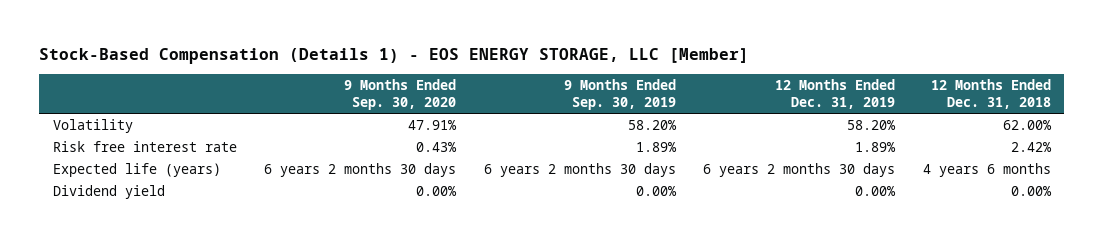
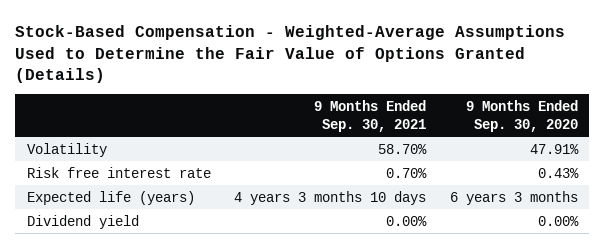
[39,48,750,65] Stock-Based Compensation (Details 1) - EOS ENERGY STORAGE, LLC [Member] -> [15,25,566,84] Stock-Based Compensation - Weighted-Average Assumptions Used to Determine the Fair Value of Options Granted (Details)
[563,78,676,111] 9 Months Ended Sep. 30, 2019 -> none
[775,78,896,110] 12 Months Ended Dec. 31, 2019 -> none
[930,78,1051,110] 12 Months Ended Dec. 31, 2018 -> none
none -> [314,99,427,132] 9 Months Ended Sep. 30, 2021
[264,162,457,177] 6 years 2 months 30 days -> [449,190,578,205] 6 years 3 months

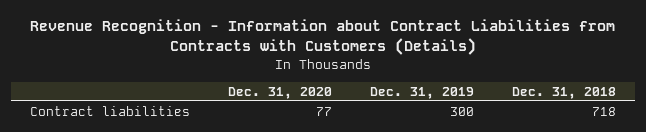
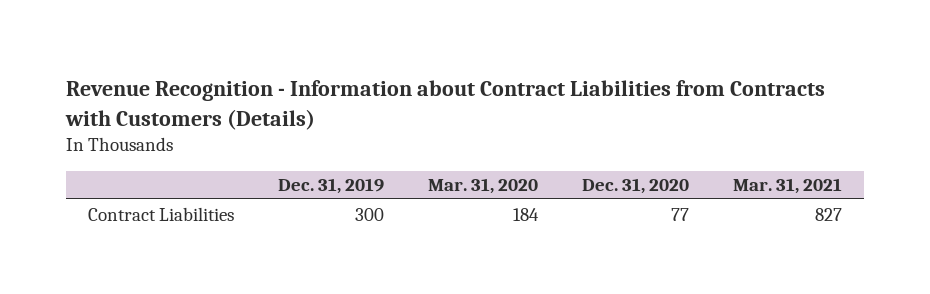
[511,86,616,99] Dec. 31, 2018 -> none
none -> [428,178,539,195] Mar. 31, 2020
none -> [732,178,842,195] Mar. 31, 2021
[30,106,191,117] Contract liabilities -> [88,206,235,221] Contract Liabilities

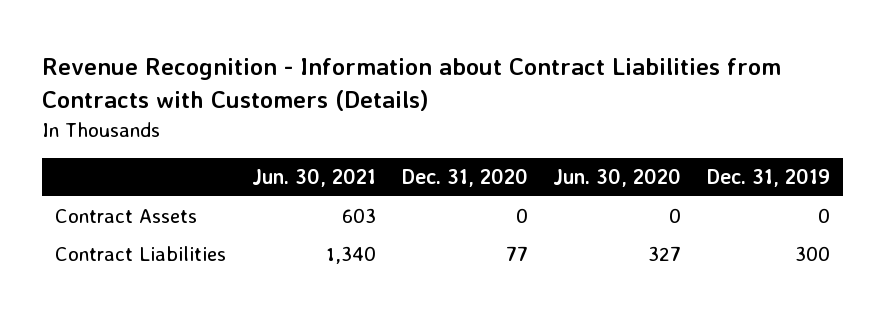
[428,178,539,195] Mar. 31, 2020 -> none
[732,178,842,195] Mar. 31, 2021 -> none
none -> [251,168,376,188] Jun. 30, 2021
none -> [553,168,682,188] Jun. 30, 2020
none -> [55,209,198,224] Contract Assets

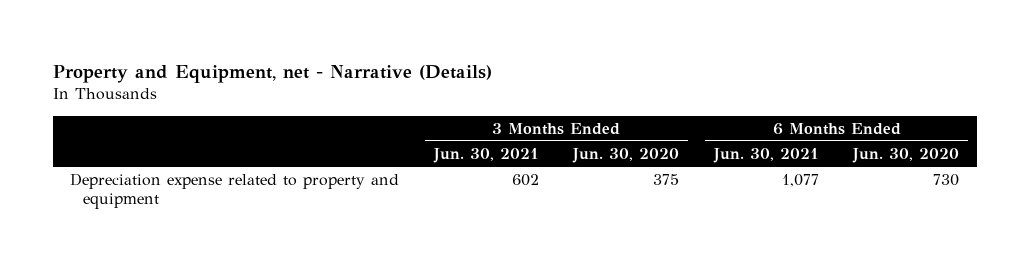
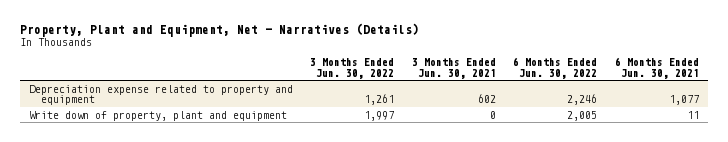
[52,64,492,83] Property and Equipment, net - Narrative (Details) -> [20,22,420,37] Property, Plant and Equipment, Net - Narratives (Details)
[572,148,680,164] Jun. 30, 2020 -> none
[852,148,960,164] Jun. 30, 2020 -> none
none -> [310,58,395,79] 3 Months Ended Jun. 30, 2022
none -> [513,57,598,79] 6 Months Ended Jun. 30, 2022
none -> [29,110,288,121] Write down of property, plant and equipment

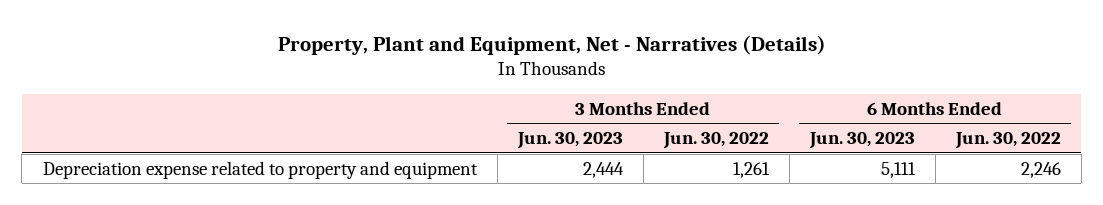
[411,58,496,79] 3 Months Ended Jun. 30, 2021 -> none
[614,57,699,79] 6 Months Ended Jun. 30, 2021 -> none
none -> [516,132,623,150] Jun. 30, 2023
none -> [808,132,915,150] Jun. 30, 2023
[29,110,288,121] Write down of property, plant and equipment -> none

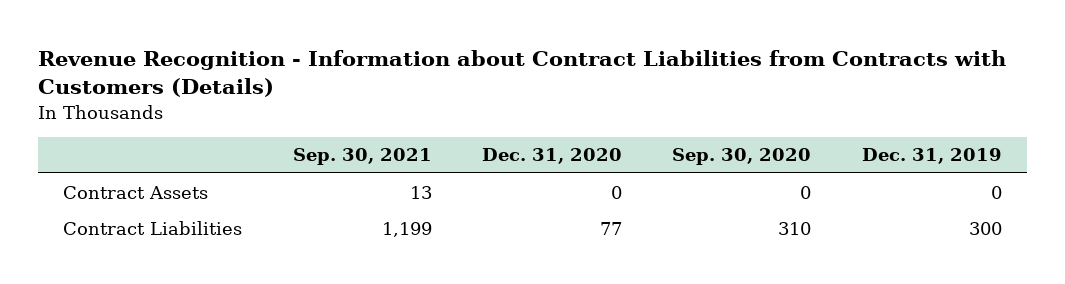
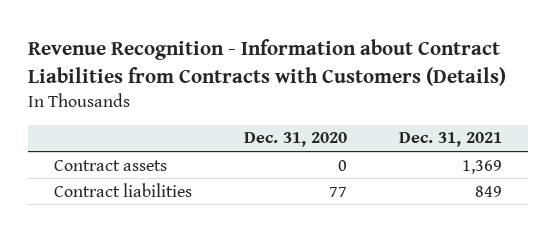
[292,148,432,166] Sep. 30, 2021 -> none
[672,148,812,166] Sep. 30, 2020 -> none
[861,148,1002,165] Dec. 31, 2019 -> none
none -> [399,132,503,148] Dec. 31, 2021
[63,185,209,199] Contract Assets -> [53,159,167,171] Contract assets
[63,220,243,235] Contract Liabilities -> [53,182,192,197] Contract liabilities

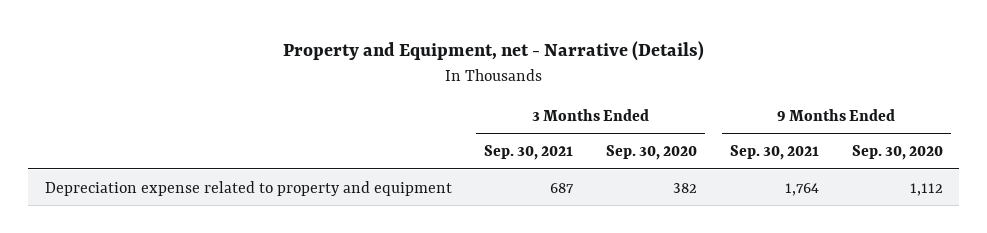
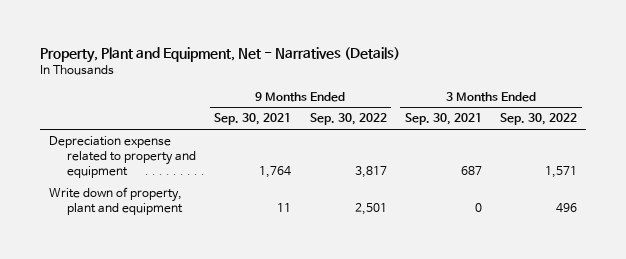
[282,41,704,62] Property and Equipment, net - Narrative (Details) -> [40,47,401,64] Property, Plant and Equipment, Net - Narratives (Details)
[606,145,698,161] Sep. 30, 2020 -> none
[851,145,943,161] Sep. 30, 2020 -> none
none -> [309,113,387,126] Sep. 30, 2022
none -> [500,113,578,126] Sep. 30, 2022
none -> [49,187,184,216] Write down of property, plant and equipment

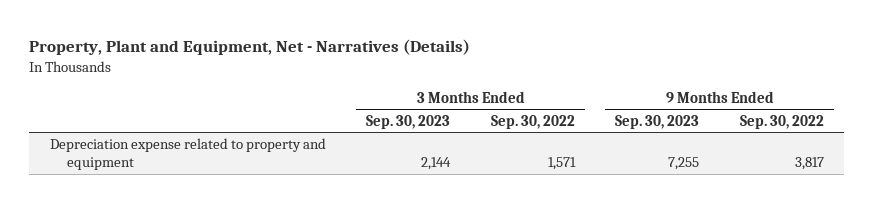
[214,113,292,126] Sep. 30, 2021 -> none
[404,113,482,126] Sep. 30, 2021 -> none
none -> [366,114,451,129] Sep. 30, 2023
none -> [615,114,700,129] Sep. 30, 2023
[49,187,184,216] Write down of property, plant and equipment -> none

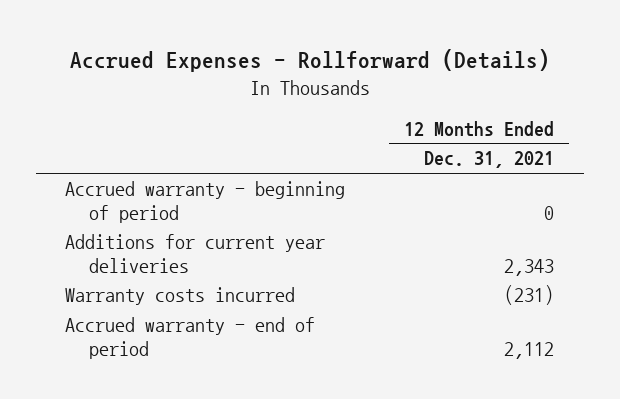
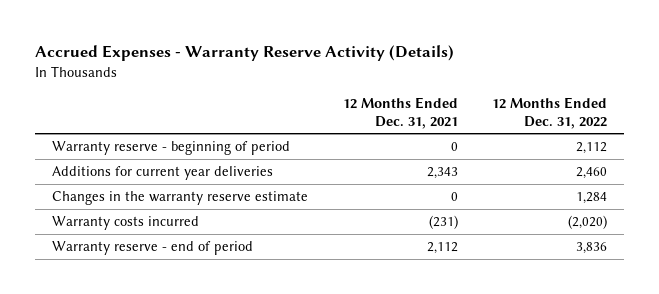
[69,48,550,72] Accrued Expenses - Rollforward (Details) -> [34,45,454,62] Accrued Expenses - Warranty Reserve Activity (Details)
none -> [491,97,607,129] 12 Months Ended Dec. 31, 2022
[65,181,346,223] Accrued warranty - beginning of period -> [52,141,291,156] Warranty reserve - beginning of period
none -> [52,191,309,206] Changes in the warranty reserve estimate
[65,317,316,359] Accrued warranty - end of period -> [52,241,254,256] Warranty reserve - end of period

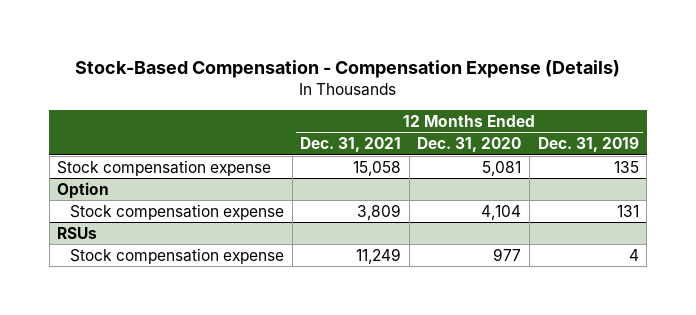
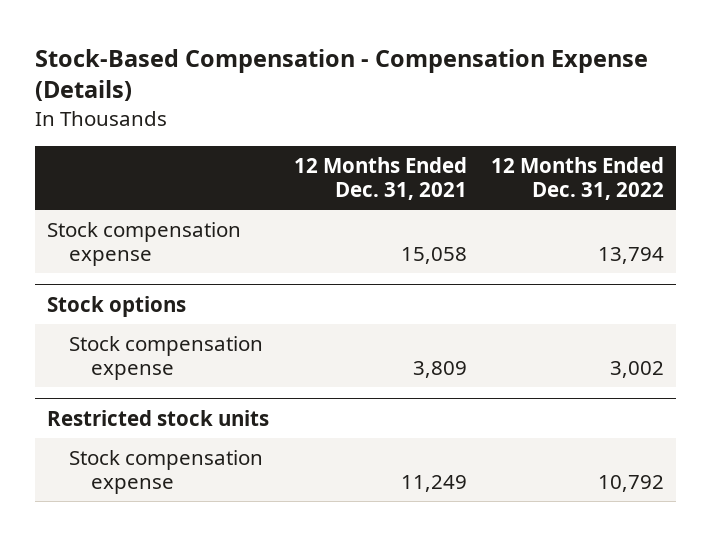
[417,137,522,153] Dec. 31, 2020 -> none
[537,137,639,153] Dec. 31, 2019 -> none
none -> [491,157,665,200] 12 Months Ended Dec. 31, 2022
[57,181,110,199] Option -> [47,296,187,318] Stock options
[57,226,98,239] RSUs -> [47,410,270,427] Restricted stock units

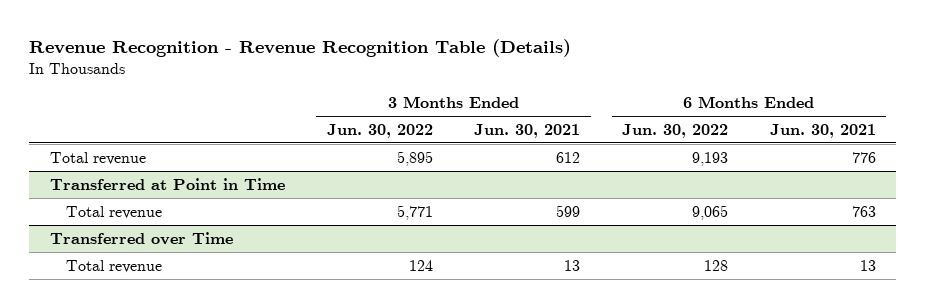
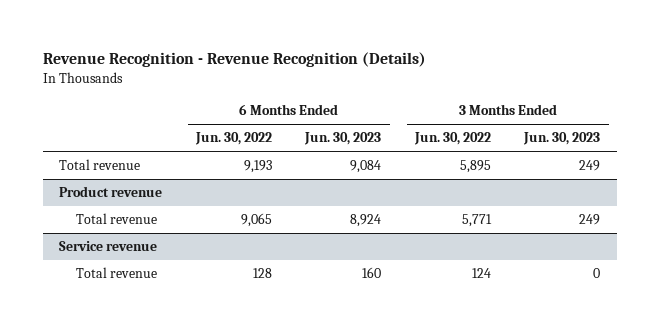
[29,39,572,58] Revenue Recognition - Revenue Recognition Table (Details) -> [42,52,426,68] Revenue Recognition - Revenue Recognition (Details)
[474,123,581,138] Jun. 30, 2021 -> none
[769,123,876,138] Jun. 30, 2021 -> none
none -> [304,132,382,146] Jun. 30, 2023
none -> [523,132,601,146] Jun. 30, 2023
[50,177,286,190] Transferred at Point in Time -> [59,186,163,198] Product revenue
[50,231,234,245] Transferred over Time -> [59,241,158,252] Service revenue

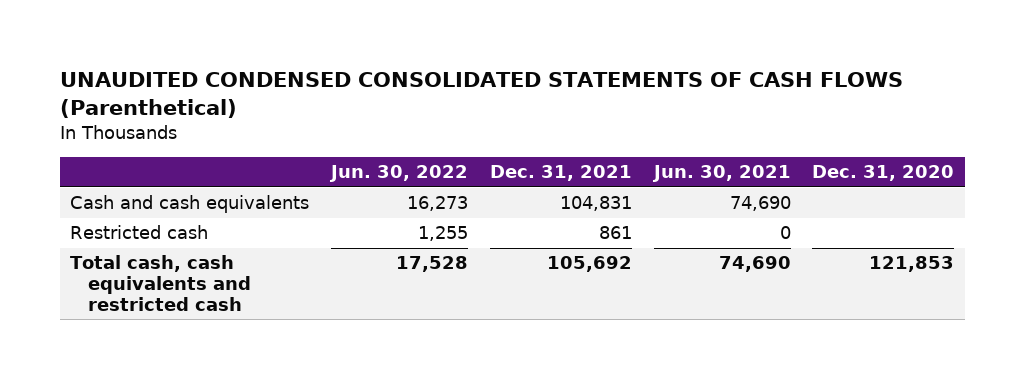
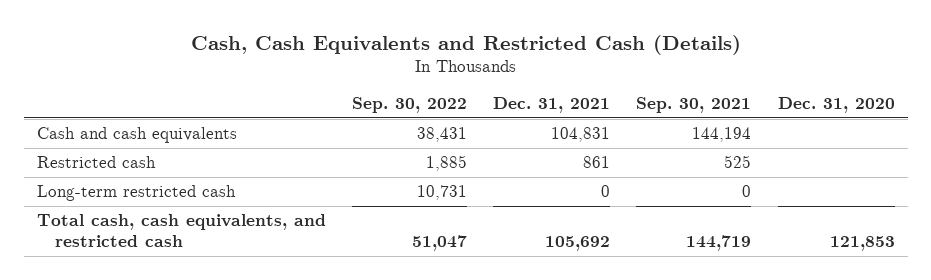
[59,72,903,118] UNAUDITED CONDENSED CONSOLIDATED STATEMENTS OF CASH FLOWS (Parenthetical) -> [190,34,741,55] Cash, Cash Equivalents and Restricted Cash (Details)
[329,165,469,183] Jun. 30, 2022 -> none
[651,165,791,183] Jun. 30, 2021 -> none
none -> [351,97,467,114] Sep. 30, 2022
none -> [636,97,752,114] Sep. 30, 2021
none -> [36,185,236,202] Long-term restricted cash
[70,255,251,311] Total cash, cash equivalents and restricted cash -> [36,214,326,248] Total cash, cash equivalents, and restricted cash

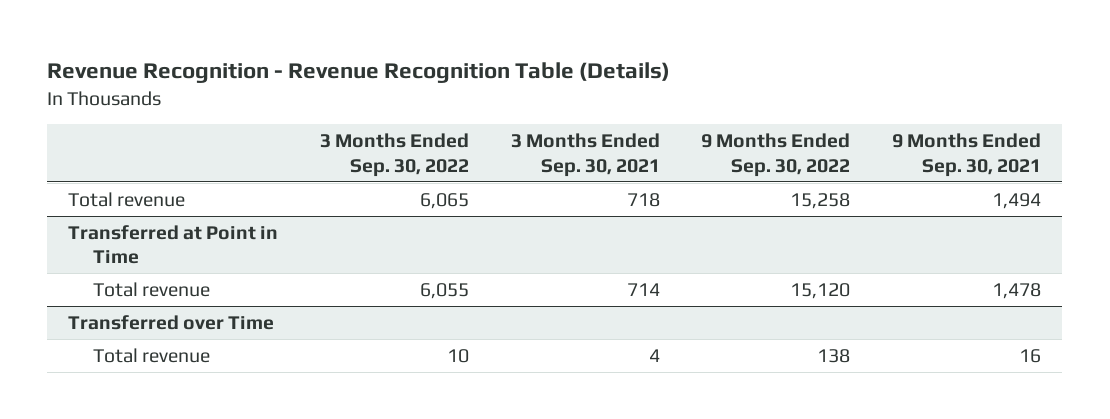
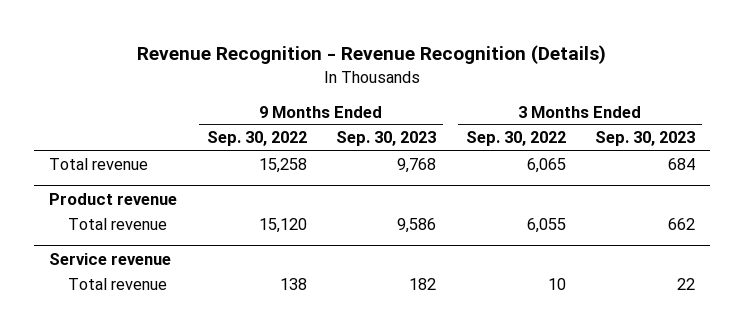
[47,62,671,84] Revenue Recognition - Revenue Recognition Table (Details) -> [137,45,607,65] Revenue Recognition - Revenue Recognition (Details)
[510,133,660,177] 3 Months Ended Sep. 30, 2021 -> none
[892,133,1042,177] 9 Months Ended Sep. 30, 2021 -> none
none -> [336,131,437,147] Sep. 30, 2023
none -> [595,131,696,147] Sep. 30, 2023
[68,224,279,265] Transferred at Point in Time -> [48,192,177,205] Product revenue
[68,314,275,330] Transferred over Time -> [48,252,171,265] Service revenue

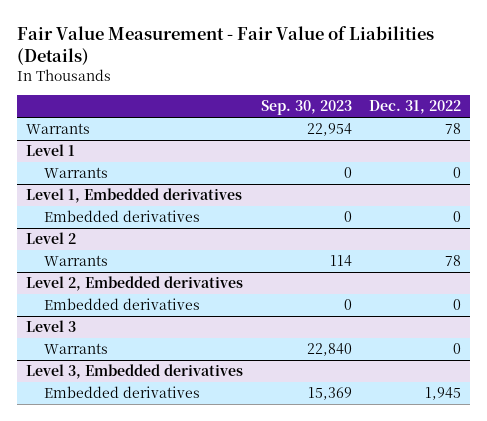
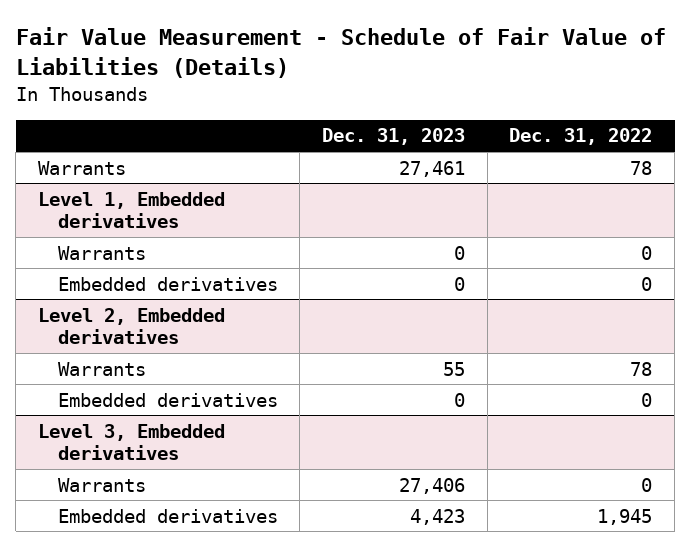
[17,25,435,65] Fair Value Measurement - Fair Value of Liabilities (Details) -> [15,27,666,79] Fair Value Measurement - Schedule of Fair Value of Liabilities (Details)
[260,100,352,116] Sep. 30, 2023 -> none
none -> [322,128,466,146] Dec. 31, 2023
[26,144,76,157] Level 1 -> none
[43,167,108,179] Warrants -> none
none -> [57,245,146,260] Warrants
[26,232,77,245] Level 2 -> none
[43,255,108,267] Warrants -> none
none -> [57,361,146,376] Warrants
[26,320,77,333] Level 3 -> none
[43,343,108,355] Warrants -> none
none -> [57,477,146,492] Warrants

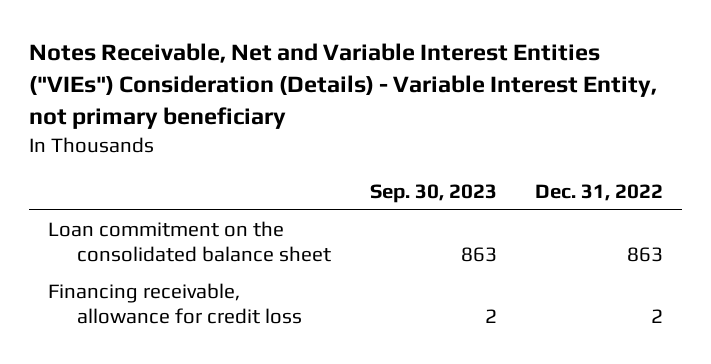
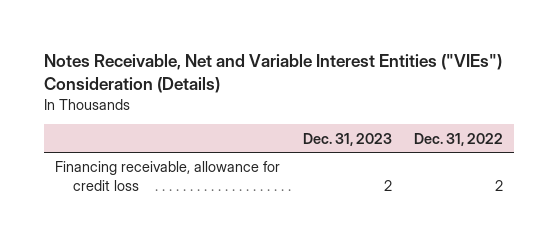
[28,43,657,130] Notes Receivable, Net and Variable Interest Entities ("VIEs") Consideration (Details) - Variable Interest Entity, not primary beneficiary -> [44,54,503,93] Notes Receivable, Net and Variable Interest Entities ("VIEs") Consideration (Details)
[369,183,497,203] Sep. 30, 2023 -> none
none -> [302,132,392,146] Dec. 31, 2023
[47,221,332,263] Loan commitment on the consolidated balance sheet -> none

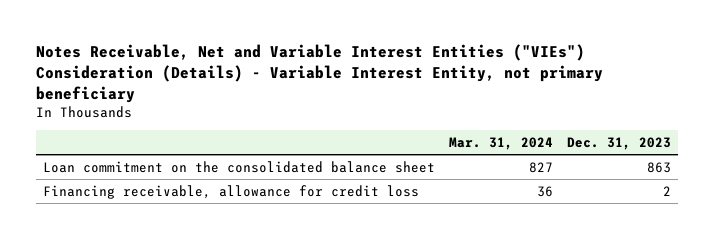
[44,54,503,93] Notes Receivable, Net and Variable Interest Entities ("VIEs") Consideration (Details) -> [35,43,603,103] Notes Receivable, Net and Variable Interest Entities ("VIEs") Consideration (Details) - Variable Interest Entity, not primary beneficiary
[413,132,503,146] Dec. 31, 2022 -> none
none -> [448,136,553,150] Mar. 31, 2024
none -> [42,160,435,173] Loan commitment on the consolidated balance sheet

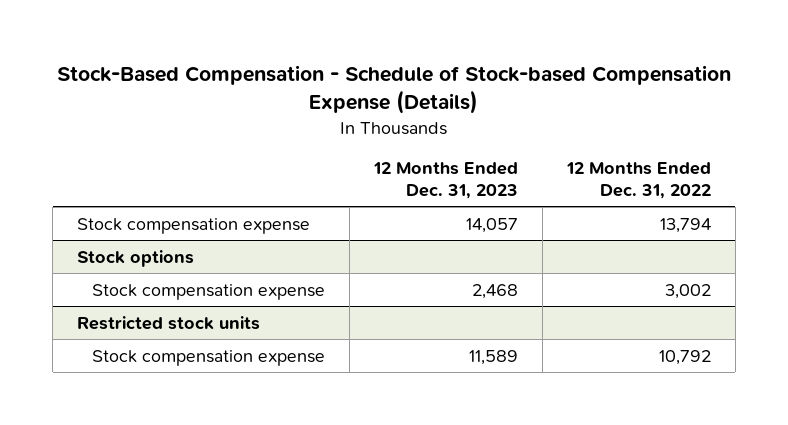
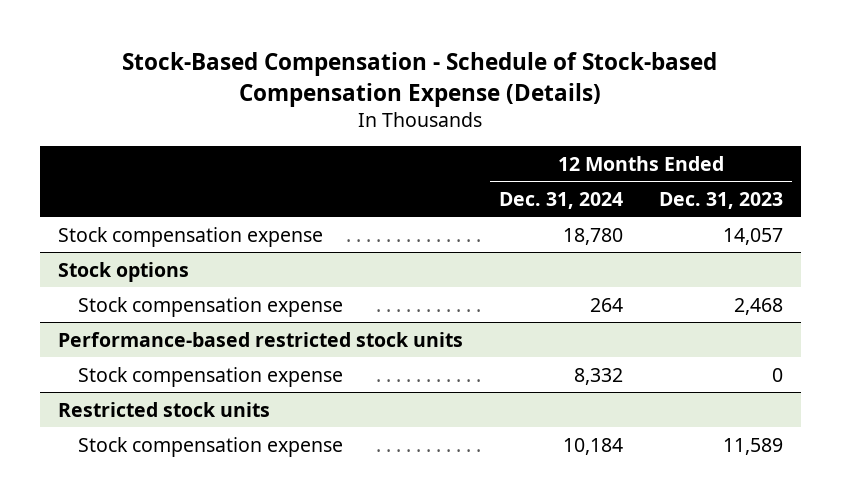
[565,162,711,199] 12 Months Ended Dec. 31, 2022 -> none
none -> [498,191,623,209] Dec. 31, 2024
none -> [58,331,464,347] Performance-based restricted stock units
none -> [78,366,344,387] Stock compensation expense

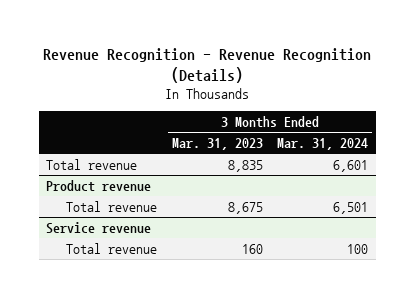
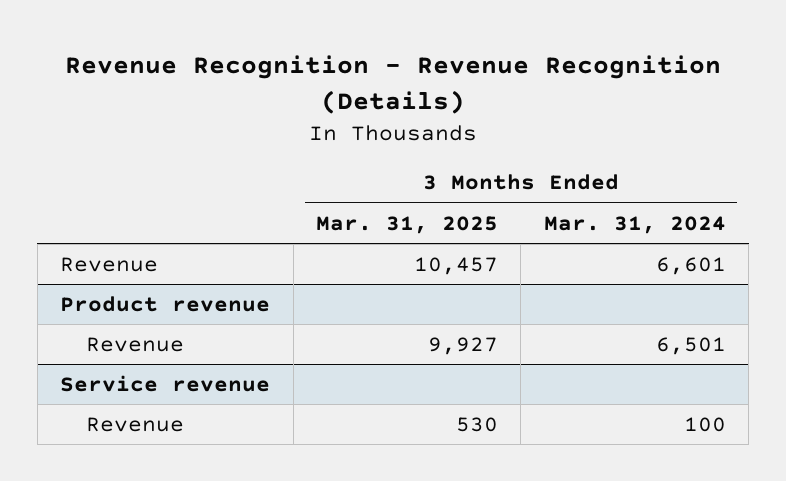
[171,138,263,151] Mar. 31, 2023 -> none
none -> [315,215,498,234] Mar. 31, 2025
[46,158,138,170] Total revenue -> [60,256,159,272] Revenue
[65,200,157,212] Total revenue -> [86,336,185,352] Revenue
[65,242,157,254] Total revenue -> [86,416,185,432] Revenue

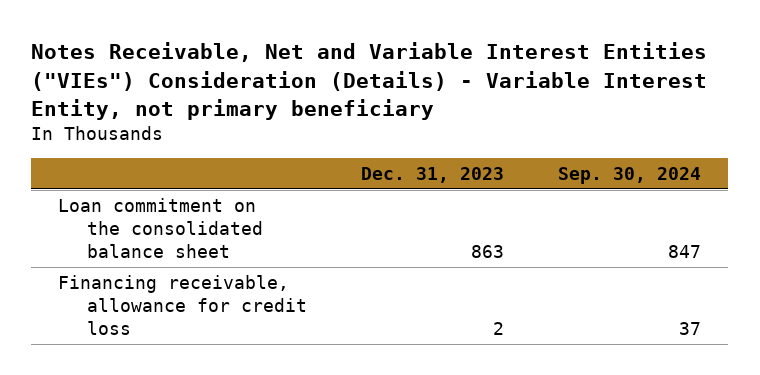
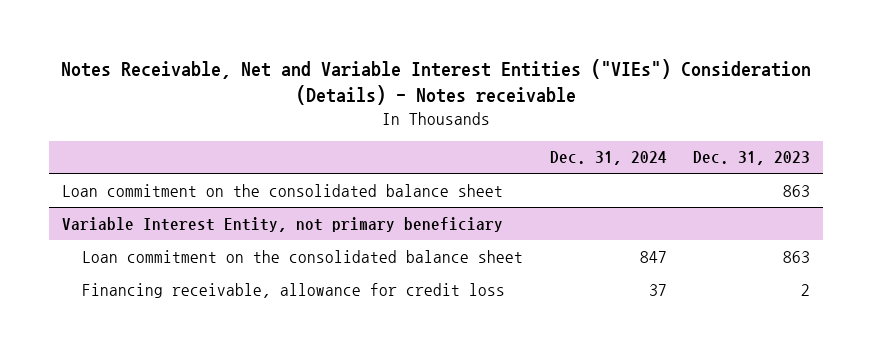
[31,42,708,120] Notes Receivable, Net and Variable Interest Entities ("VIEs") Consideration (Details) - Variable Interest Entity, not primary beneficiary -> [61,59,812,106] Notes Receivable, Net and Variable Interest Entities ("VIEs") Consideration (Details) - Notes receivable
[558,167,702,185] Sep. 30, 2024 -> none
none -> [549,151,667,166] Dec. 31, 2024
none -> [62,216,504,232] Variable Interest Entity, not primary beneficiary
none -> [82,249,524,263] Loan commitment on the consolidated balance sheet

